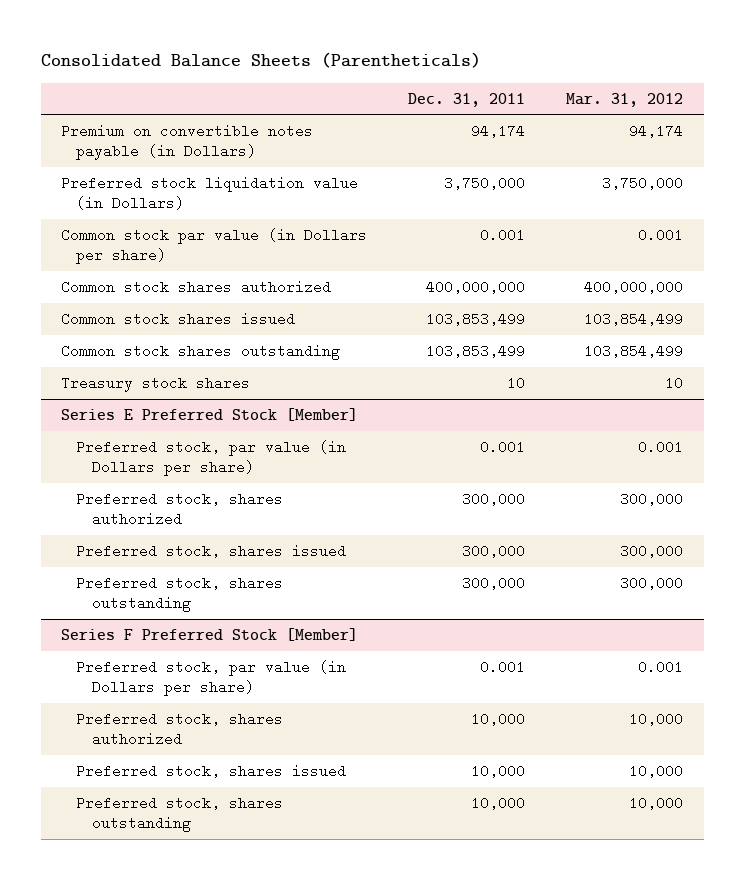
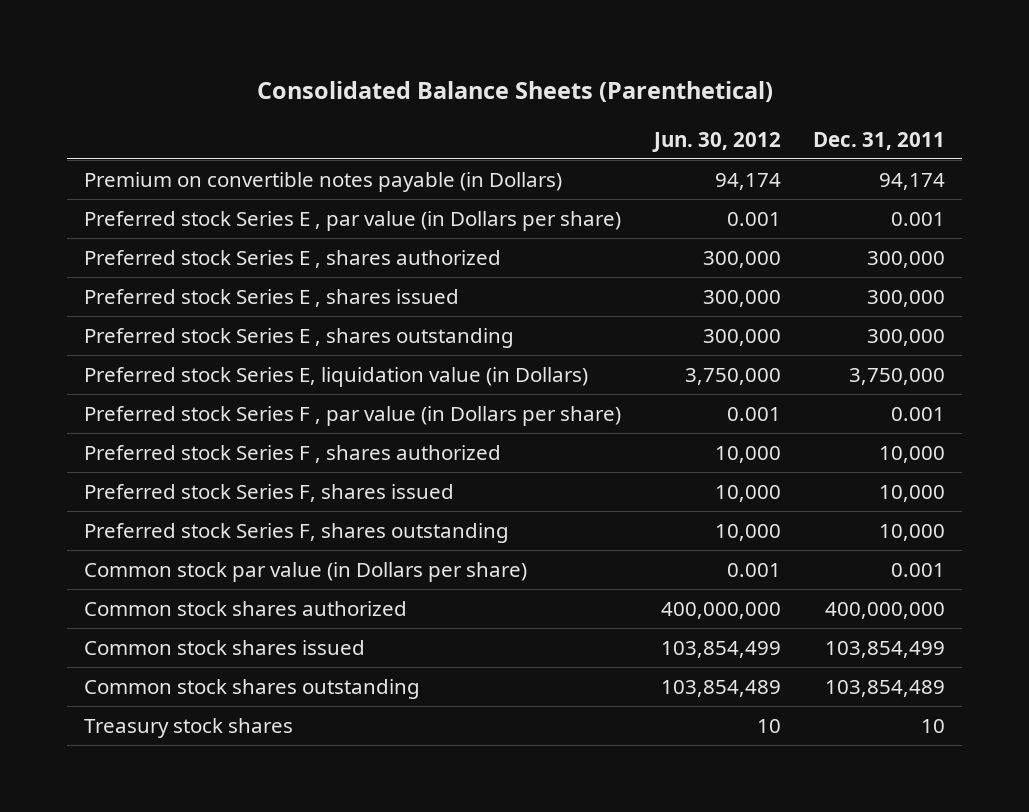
[40,52,481,69] Consolidated Balance Sheets (Parentheticals) -> [256,81,773,103] Consolidated Balance Sheets (Parenthetical)
[566,92,684,107] Mar. 31, 2012 -> none
none -> [651,131,781,152] Jun. 30, 2012
none -> [83,210,621,231] Preferred stock Series E , par value (in Dollars per share)
none -> [83,249,501,268] Preferred stock Series E , shares authorized
none -> [83,288,459,307] Preferred stock Series E , shares issued
none -> [83,327,514,348] Preferred stock Series E , shares outstanding
[61,175,359,211] Preferred stock liquidation value (in Dollars) -> [83,366,588,387] Preferred stock Series E, liquidation value (in Dollars)
none -> [83,405,621,426] Preferred stock Series F , par value (in Dollars per share)
none -> [83,444,501,463] Preferred stock Series F , shares authorized
none -> [83,483,454,502] Preferred stock Series F, shares issued
none -> [83,522,509,543] Preferred stock Series F, shares outstanding
[426,311,526,326] 103,853,499 -> [825,640,946,658] 103,854,499
[426,343,526,358] 103,853,499 -> [825,679,946,697] 103,854,489
[61,407,359,421] Series E Preferred Stock [Member] -> none
[76,439,347,477] Preferred stock, par value (in Dollars per share) -> none
[76,491,284,527] Preferred stock, shares authorized -> none
[76,543,347,558] Preferred stock, shares issued -> none
[76,575,284,613] Preferred stock, shares outstanding -> none
[61,627,359,641] Series F Preferred Stock [Member] -> none
[76,659,347,697] Preferred stock, par value (in Dollars per share) -> none
[76,711,284,747] Preferred stock, shares authorized -> none
[76,763,347,778] Preferred stock, shares issued -> none
[76,795,284,833] Preferred stock, shares outstanding -> none

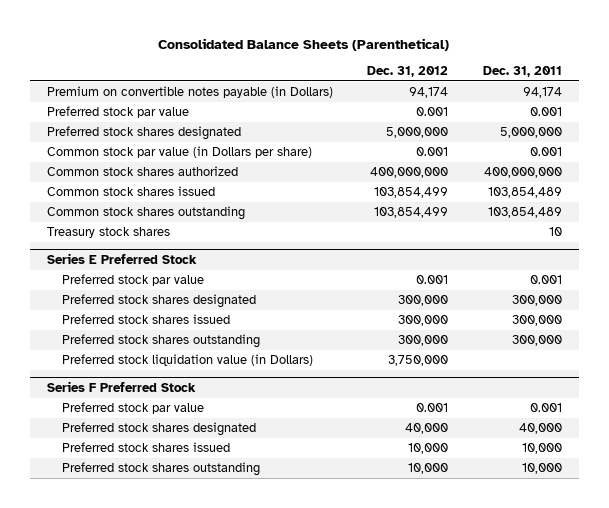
[651,131,781,152] Jun. 30, 2012 -> none
none -> [367,66,449,78] Dec. 31, 2012
[83,288,459,307] Preferred stock Series E , shares issued -> none
[83,327,514,348] Preferred stock Series E , shares outstanding -> none
[83,366,588,387] Preferred stock Series E, liquidation value (in Dollars) -> none
[83,405,621,426] Preferred stock Series F , par value (in Dollars per share) -> none
[83,444,501,463] Preferred stock Series F , shares authorized -> none
[83,483,454,502] Preferred stock Series F, shares issued -> none
[83,522,509,543] Preferred stock Series F, shares outstanding -> none
[83,210,621,231] Preferred stock Series E , par value (in Dollars per share) -> [46,106,189,119] Preferred stock par value
[83,249,501,268] Preferred stock Series E , shares authorized -> [46,126,241,141] Preferred stock shares designated
[867,250,946,268] 300,000 -> [500,127,563,139] 5,000,000
[825,640,946,658] 103,854,499 -> [488,187,563,199] 103,854,489
none -> [46,253,197,265] Series E Preferred Stock
none -> [62,274,205,287] Preferred stock par value
none -> [62,294,257,309] Preferred stock shares designated
none -> [62,314,231,325] Preferred stock shares issued
none -> [62,334,261,349] Preferred stock shares outstanding
none -> [62,354,314,367] Preferred stock liquidation value (in Dollars)
none -> [46,381,196,393] Series F Preferred Stock
none -> [62,402,205,415] Preferred stock par value
none -> [62,422,257,437] Preferred stock shares designated
none -> [62,442,231,453] Preferred stock shares issued
none -> [62,462,261,477] Preferred stock shares outstanding

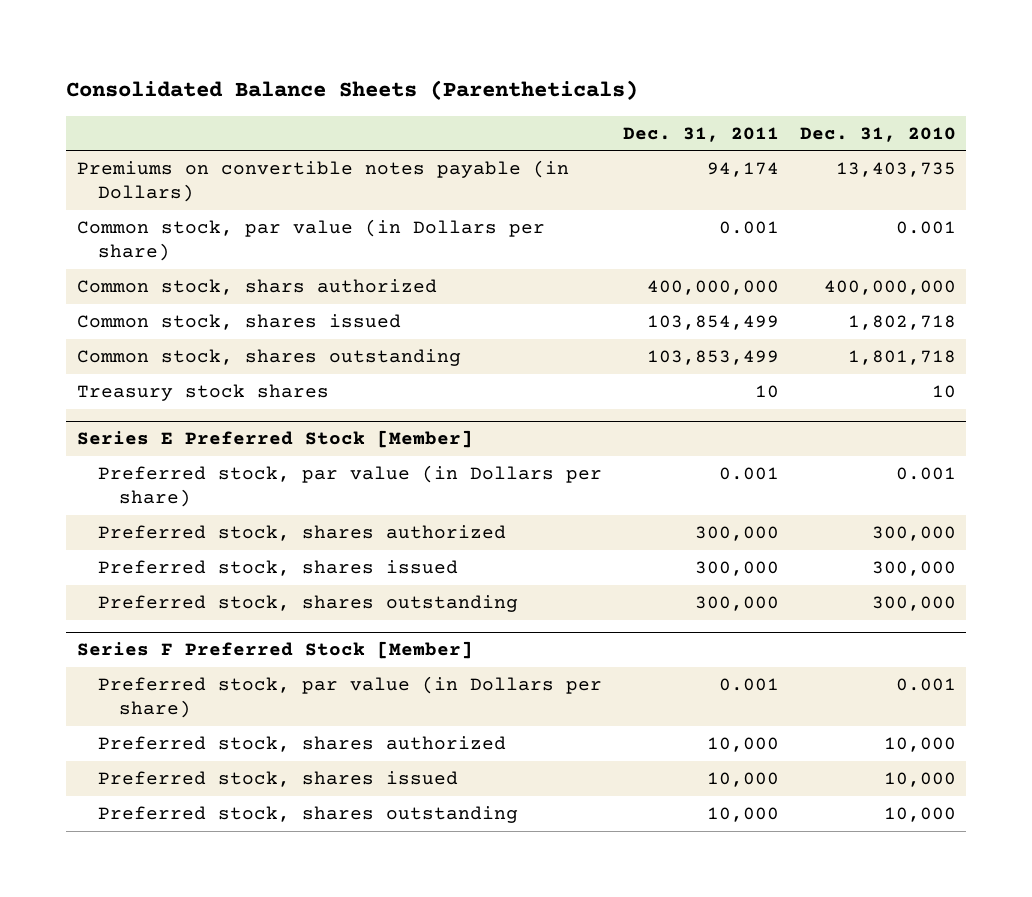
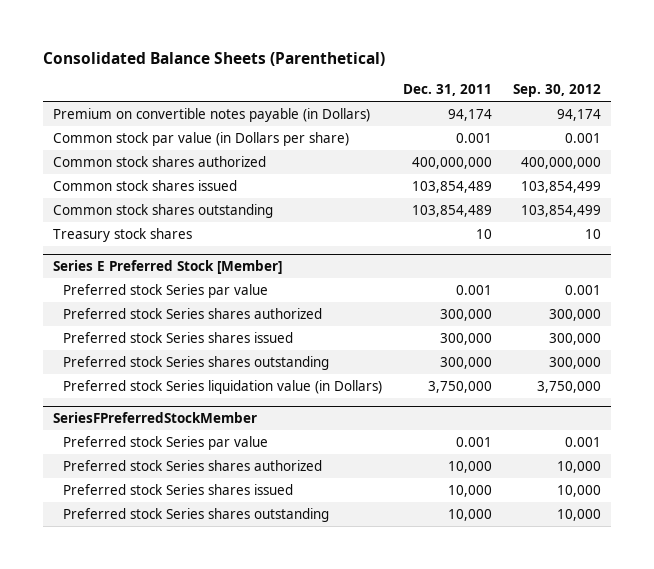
[66,80,639,101] Consolidated Balance Sheets (Parentheticals) -> [42,51,385,66] Consolidated Balance Sheets (Parenthetical)
[799,126,956,142] Dec. 31, 2010 -> none
none -> [512,84,601,98] Sep. 30, 2012
[76,159,569,203] Premiums on convertible notes payable (in Dollars) -> [53,107,371,122] Premium on convertible notes payable (in Dollars)
[76,218,545,262] Common stock, par value (in Dollars per share) -> [53,131,350,146] Common stock par value (in Dollars per share)
[76,278,437,295] Common stock, shars authorized -> [53,155,267,167] Common stock shares authorized
[76,313,401,330] Common stock, shares issued -> [53,179,238,191] Common stock shares issued
[646,314,779,330] 103,854,499 -> [411,180,492,193] 103,854,489
[76,348,461,366] Common stock, shares outstanding -> [53,203,274,218] Common stock shares outstanding
[646,349,779,365] 103,853,499 -> [411,204,492,217] 103,854,489
[76,641,473,660] Series F Preferred Stock [Member] -> none
[97,464,602,508] Preferred stock, par value (in Dollars per share) -> [62,283,268,298] Preferred stock Series par value
[97,524,506,541] Preferred stock, shares authorized -> [62,307,322,319] Preferred stock Series shares authorized
[97,559,458,576] Preferred stock, shares issued -> [62,331,293,343] Preferred stock Series shares issued
[97,594,518,612] Preferred stock, shares outstanding -> [62,355,329,370] Preferred stock Series shares outstanding
none -> [62,379,382,394] Preferred stock Series liquidation value (in Dollars)
none -> [53,411,258,423] SeriesFPreferredStockMember
[97,675,602,719] Preferred stock, par value (in Dollars per share) -> [62,435,268,450] Preferred stock Series par value
[97,735,506,752] Preferred stock, shares authorized -> [62,459,322,471] Preferred stock Series shares authorized
[97,770,458,787] Preferred stock, shares issued -> [62,483,293,495] Preferred stock Series shares issued
[97,805,518,823] Preferred stock, shares outstanding -> [62,507,329,522] Preferred stock Series shares outstanding

